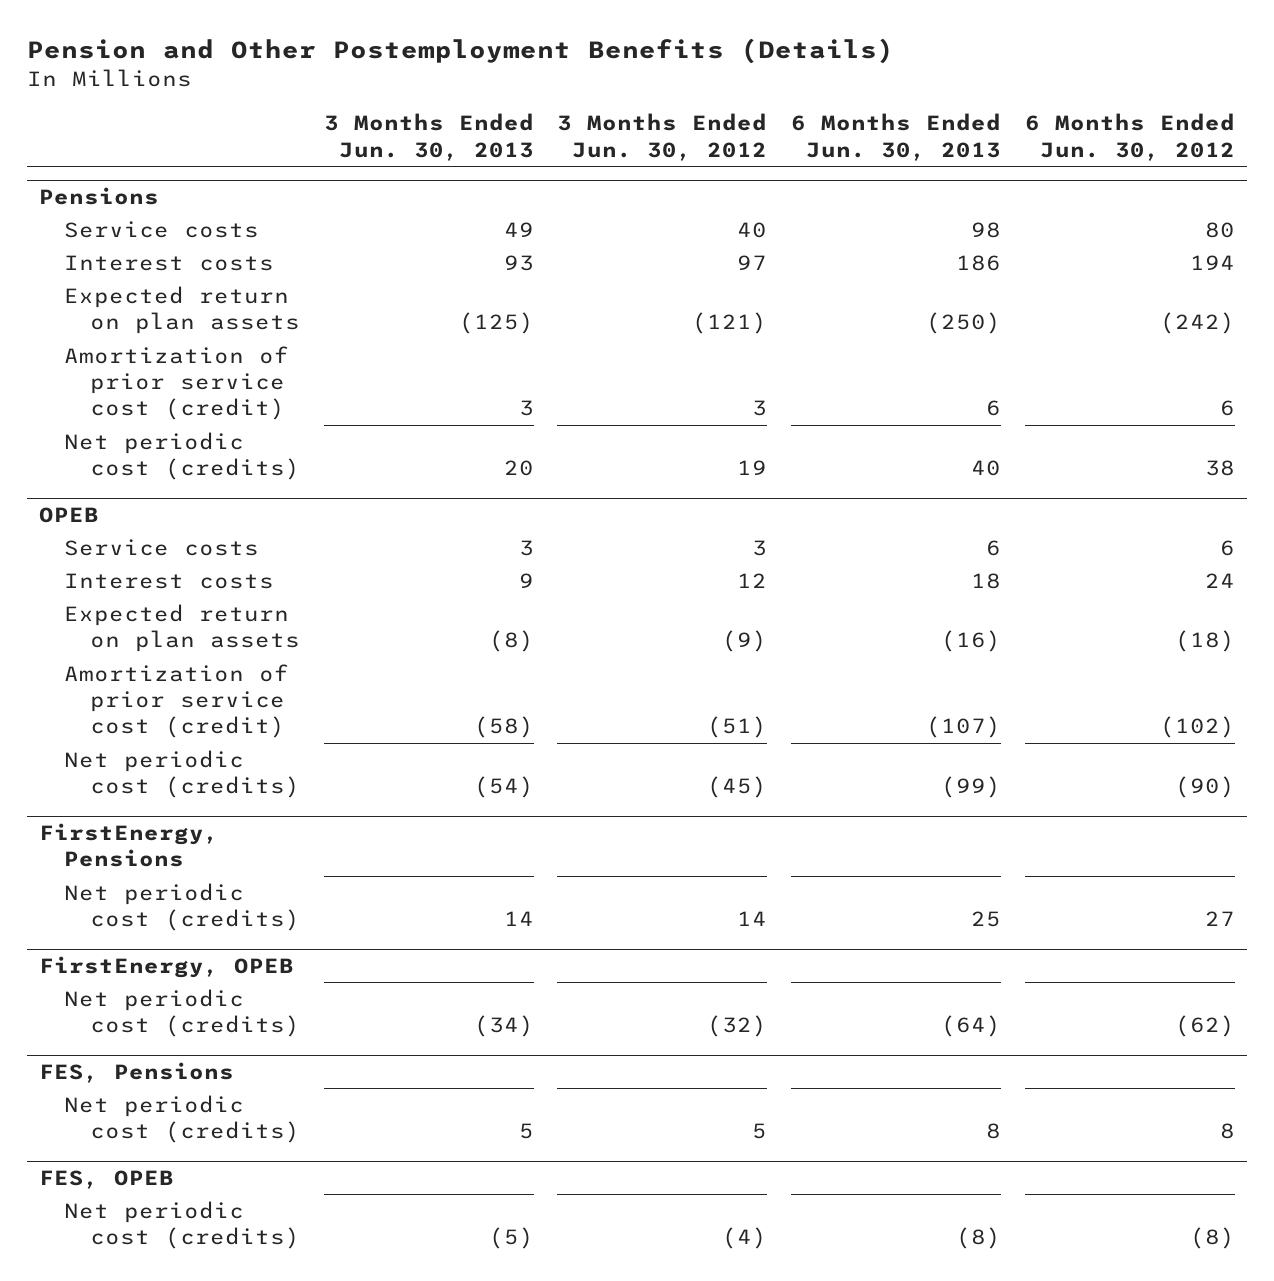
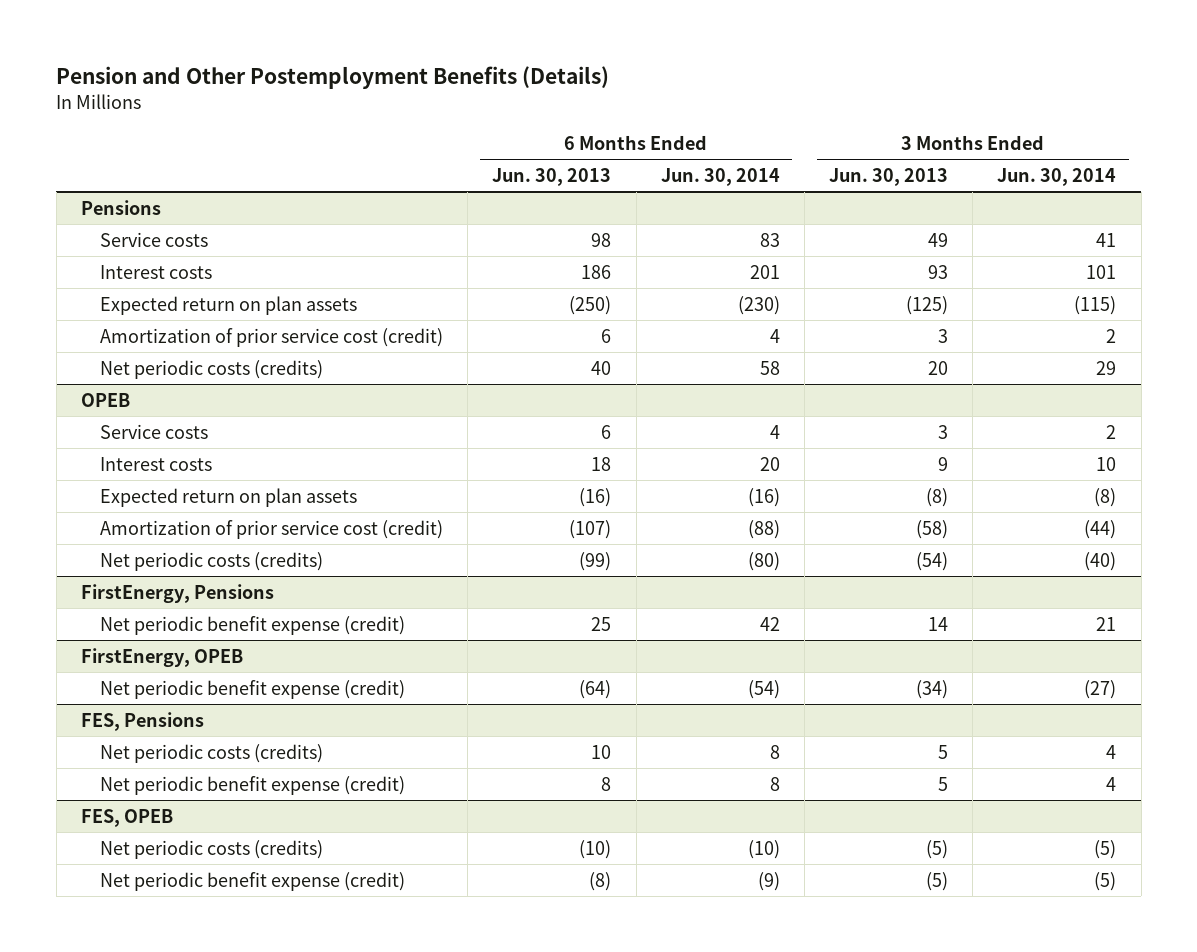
[557,113,768,161] 3 Months Ended Jun. 30, 2012 -> none
[1025,113,1236,161] 6 Months Ended Jun. 30, 2012 -> none
none -> [660,167,780,186] Jun. 30, 2014
none -> [997,167,1117,186] Jun. 30, 2014
[64,431,300,481] Net periodic cost (credits) -> [99,359,323,379] Net periodic costs (credits)
[64,749,300,799] Net periodic cost (credits) -> [99,551,323,571] Net periodic costs (credits)
[64,882,300,932] Net periodic cost (credits) -> [99,615,405,635] Net periodic benefit expense (credit)
[64,988,300,1038] Net periodic cost (credits) -> [99,679,405,699] Net periodic benefit expense (credit)
[64,1094,300,1144] Net periodic cost (credits) -> [99,743,323,763] Net periodic costs (credits)
[986,1123,1002,1140] 8 -> [591,744,612,759] 10
none -> [99,775,405,795] Net periodic benefit expense (credit)
[64,1200,300,1250] Net periodic cost (credits) -> [99,839,323,859] Net periodic costs (credits)
[956,1227,1002,1250] (8) -> [579,839,612,859] (10)
none -> [99,871,405,891] Net periodic benefit expense (credit)

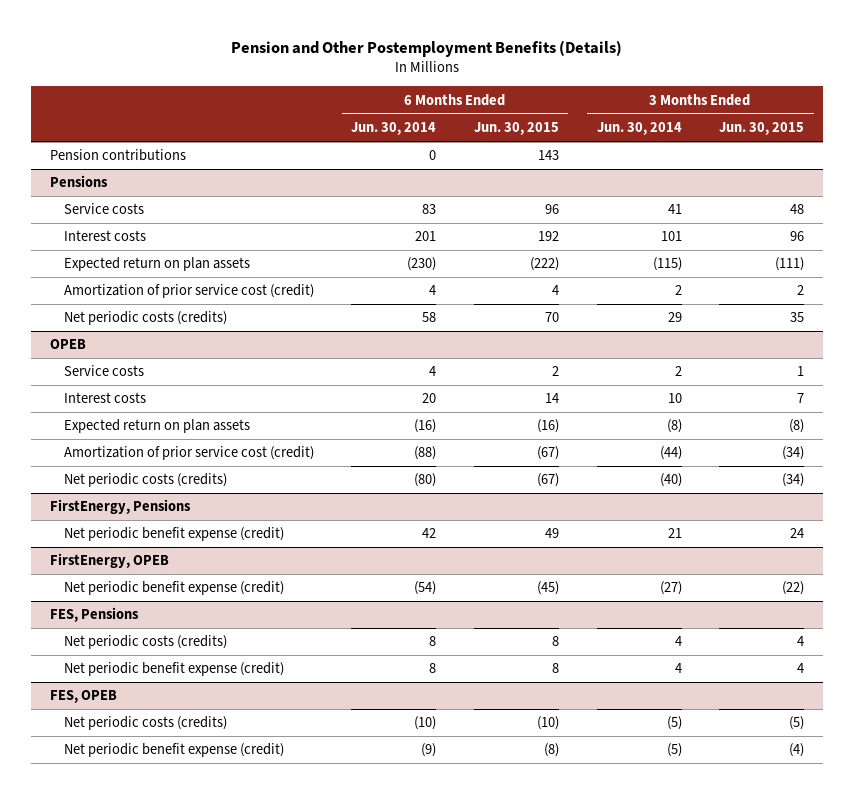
[492,167,612,186] Jun. 30, 2013 -> none
[829,167,949,186] Jun. 30, 2013 -> none
none -> [473,122,559,136] Jun. 30, 2015
none -> [719,122,805,136] Jun. 30, 2015
none -> [49,149,186,162] Pension contributions

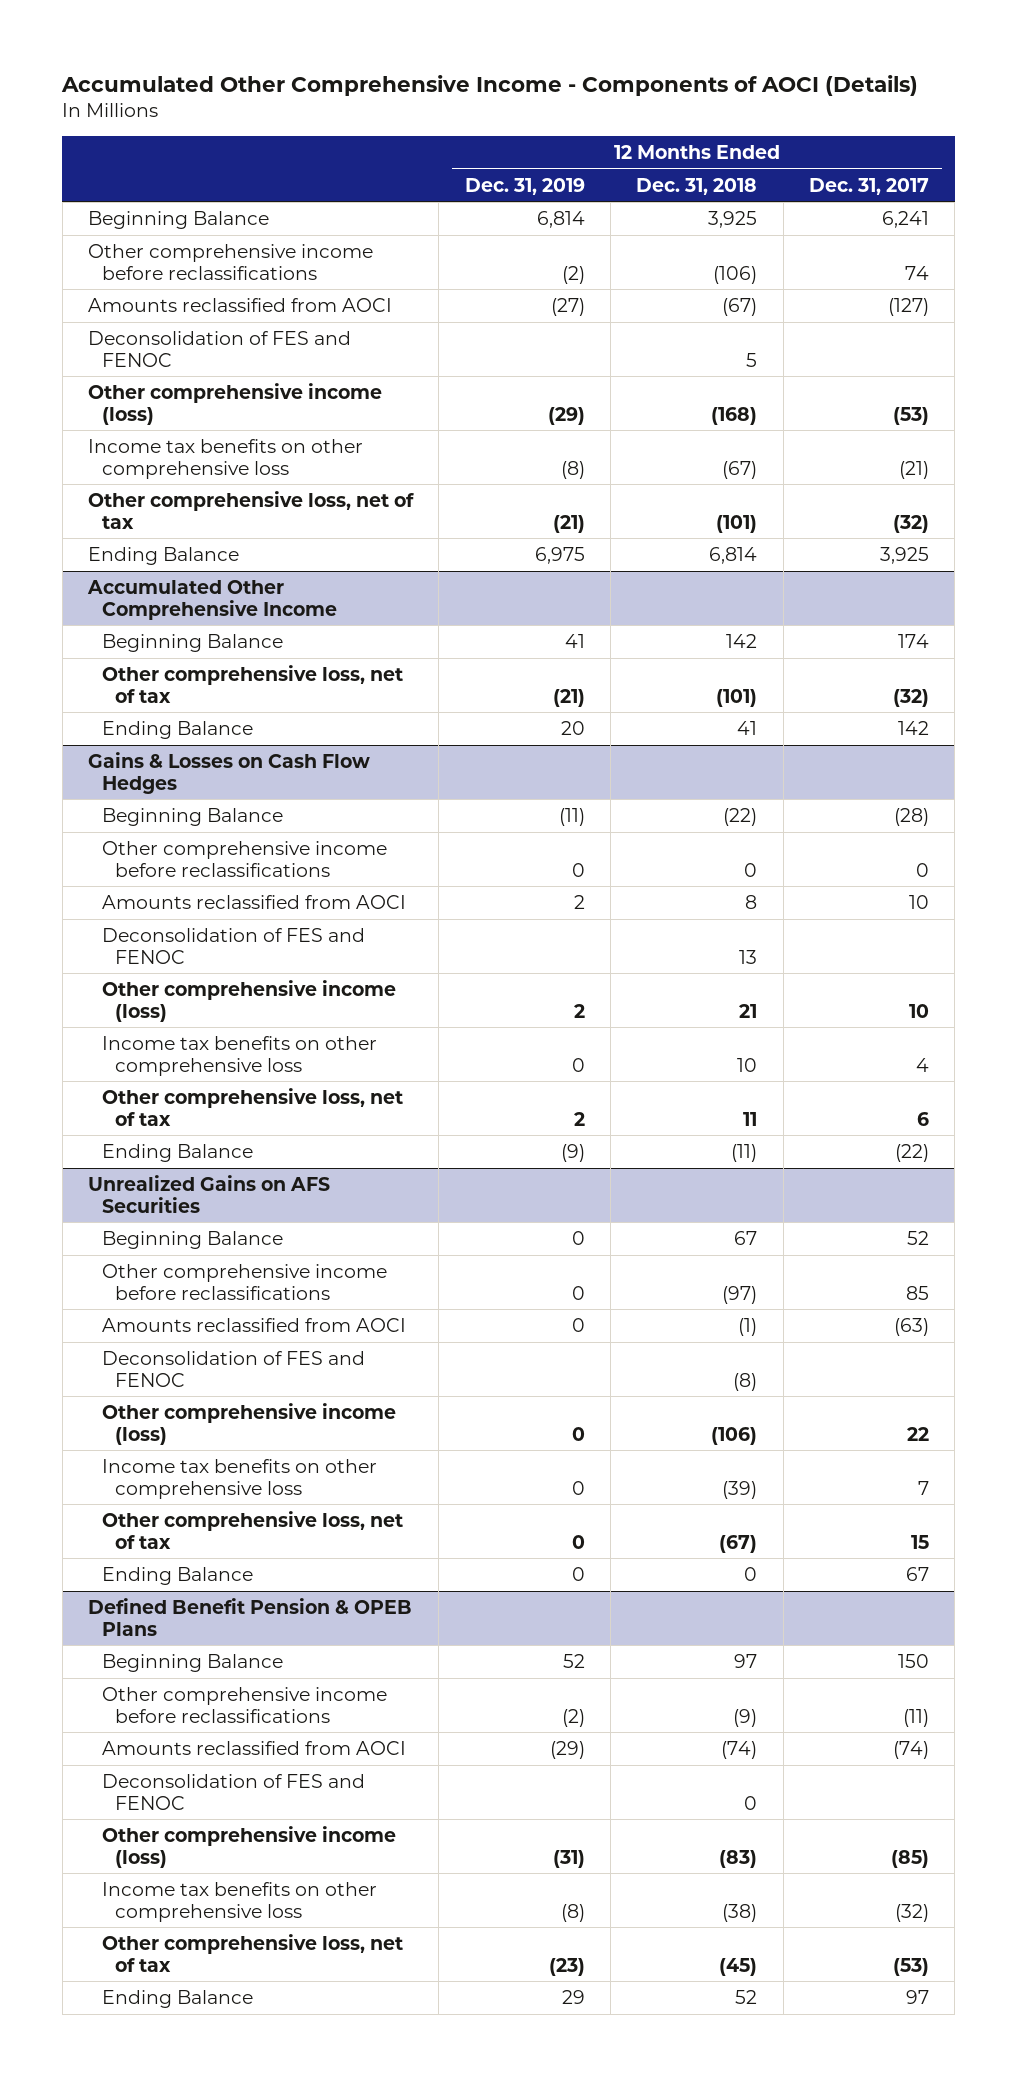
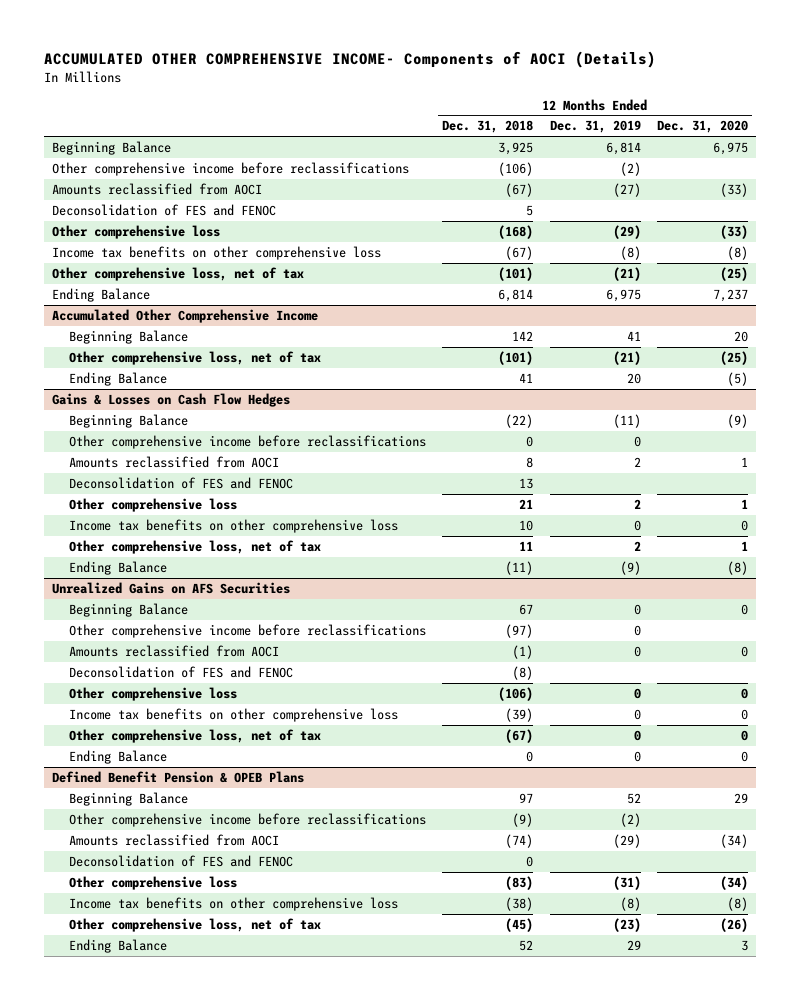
[61,74,919,96] Accumulated Other Comprehensive Income - Components of AOCI (Details) -> [43,50,656,68] ACCUMULATED OTHER COMPREHENSIVE INCOME- Components of AOCI (Details)
[808,177,929,195] Dec. 31, 2017 -> none
none -> [656,120,748,134] Dec. 31, 2020
[88,382,383,425] Other comprehensive income (loss) -> [51,224,220,239] Other comprehensive loss
[101,979,396,1022] Other comprehensive income (loss) -> [69,497,238,512] Other comprehensive loss
[101,1402,396,1445] Other comprehensive income (loss) -> [69,686,238,701] Other comprehensive loss
[101,1825,396,1868] Other comprehensive income (loss) -> [69,875,238,890] Other comprehensive loss

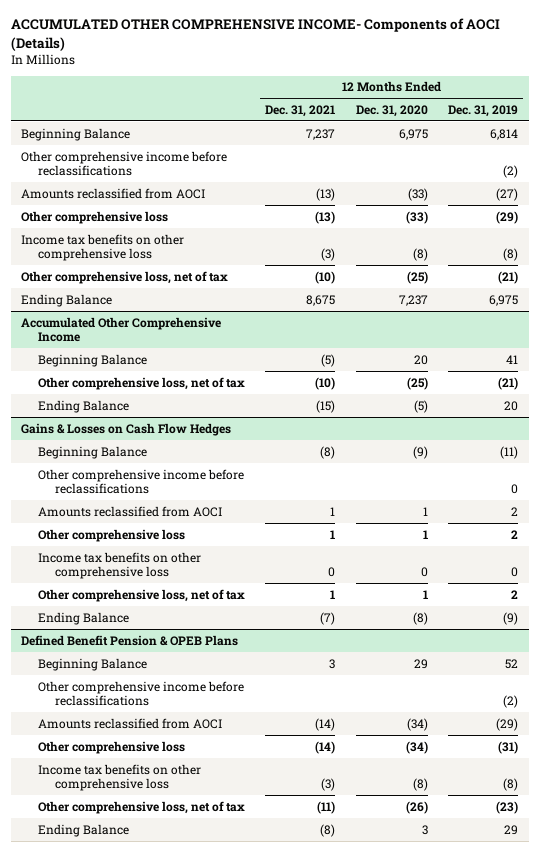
[442,120,534,134] Dec. 31, 2018 -> none
none -> [265,104,336,117] Dec. 31, 2021
[51,203,276,216] Deconsolidation of FES and FENOC -> none
[69,476,294,489] Deconsolidation of FES and FENOC -> none
[51,581,290,594] Unrealized Gains on AFS Securities -> none
[69,602,189,617] Beginning Balance -> none
[69,623,427,638] Other comprehensive income before reclassifications -> none
[69,644,280,657] Amounts reclassified from AOCI -> none
[69,665,294,678] Deconsolidation of FES and FENOC -> none
[69,686,238,701] Other comprehensive loss -> none
[69,707,399,722] Income tax benefits on other comprehensive loss -> none
[69,728,322,743] Other comprehensive loss, net of tax -> none
[69,749,168,764] Ending Balance -> none
[69,854,294,867] Deconsolidation of FES and FENOC -> none

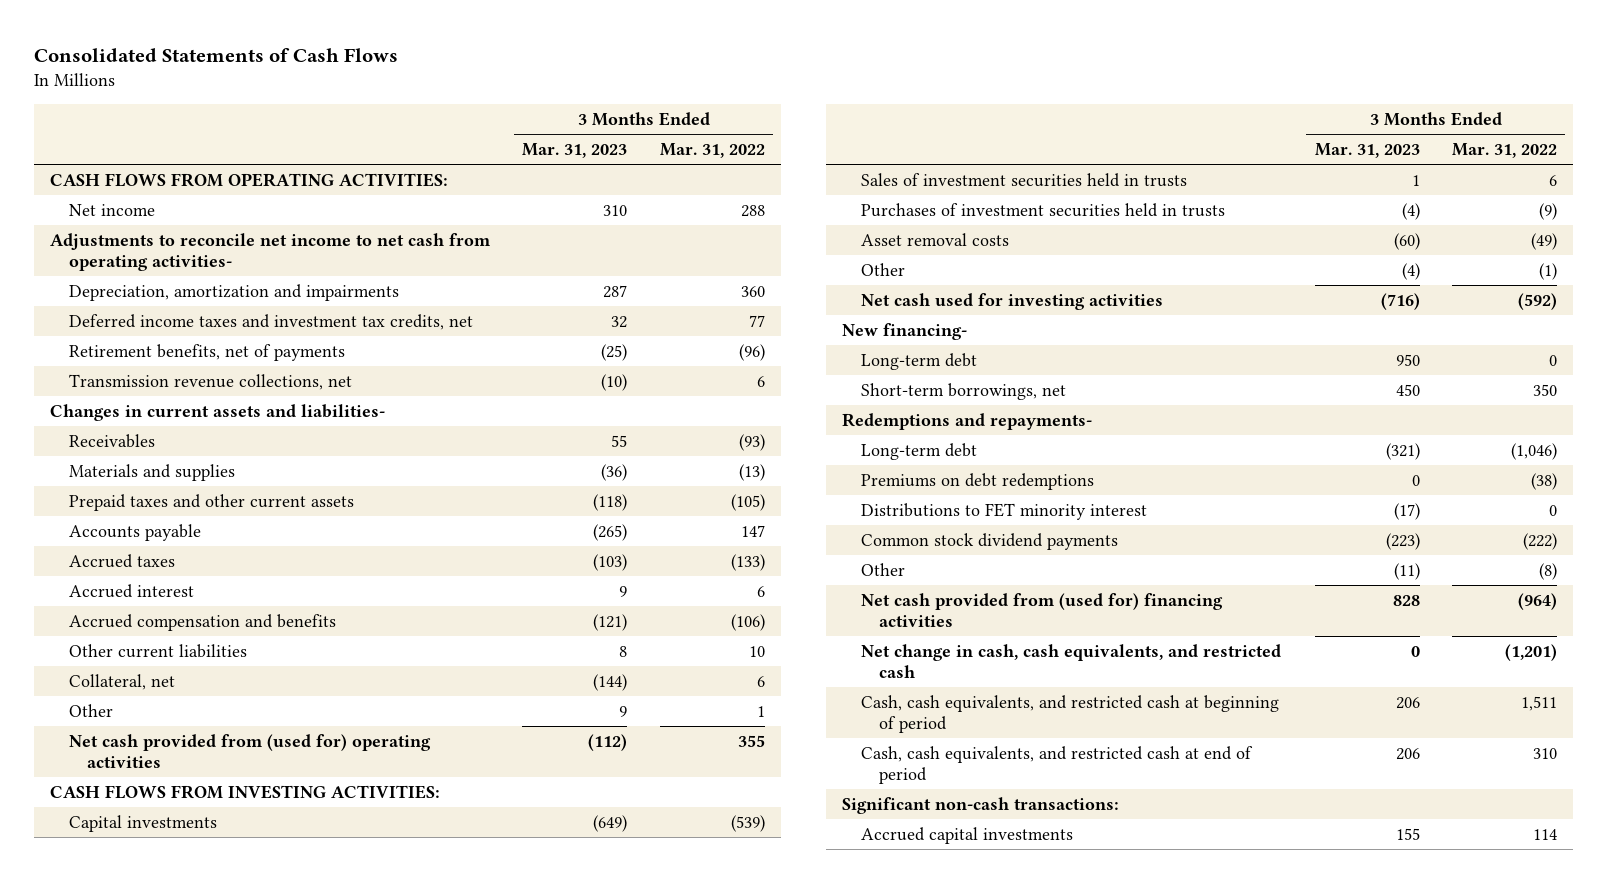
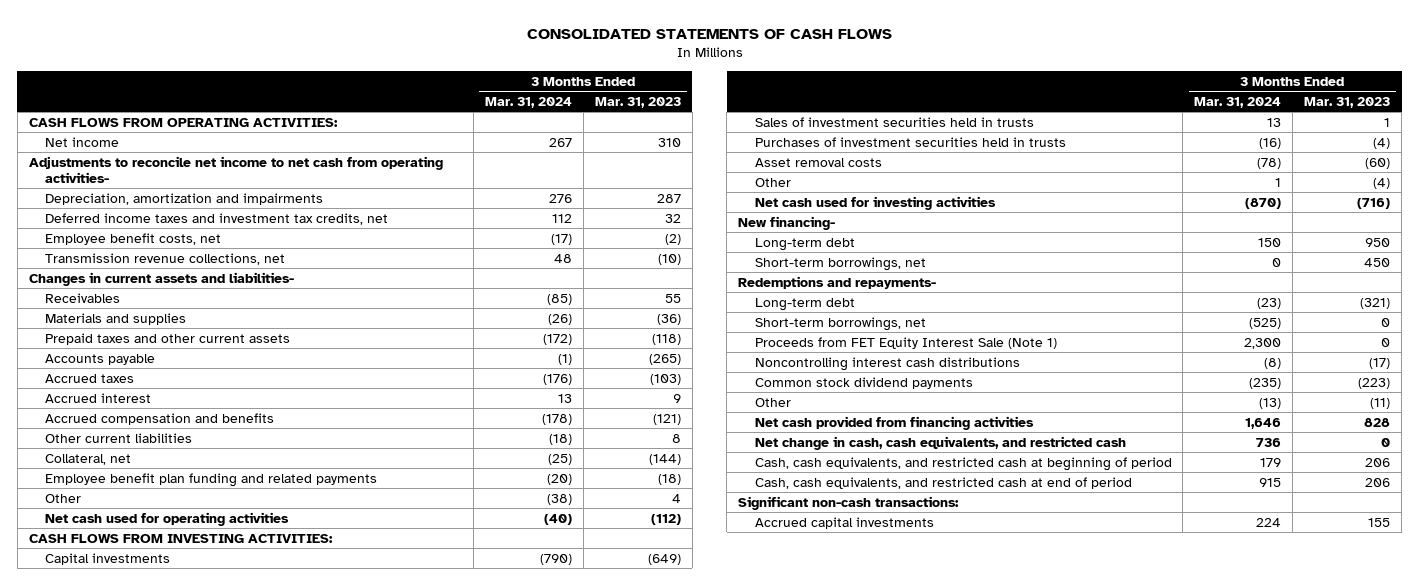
[34,48,399,63] Consolidated Statements of Cash Flows -> [526,28,892,39] CONSOLIDATED STATEMENTS OF CASH FLOWS
[659,143,765,159] Mar. 31, 2022 -> none
none -> [485,96,573,108] Mar. 31, 2024
[68,343,345,361] Retirement benefits, net of payments -> [45,232,222,245] Employee benefit costs, net
[601,343,628,361] (25) -> [665,233,682,245] (2)
none -> [45,472,378,487] Employee benefit plan funding and related payments
[619,705,628,717] 9 -> [672,493,682,503] 4
[68,733,431,768] Net cash provided from (used for) operating activities -> [45,511,290,526] Net cash used for operating activities
[860,472,1094,490] Premiums on debt redemptions -> none
none -> [754,316,926,331] Short-term borrowings, net
none -> [754,336,1057,349] Proceeds from FET Equity Interest Sale (Note 1)
[860,502,1147,520] Distributions to FET minority interest -> [754,356,1020,371] Noncontrolling interest cash distributions
[860,592,1223,627] Net cash provided from (used for) financing activities -> [754,415,1034,430] Net cash provided from financing activities

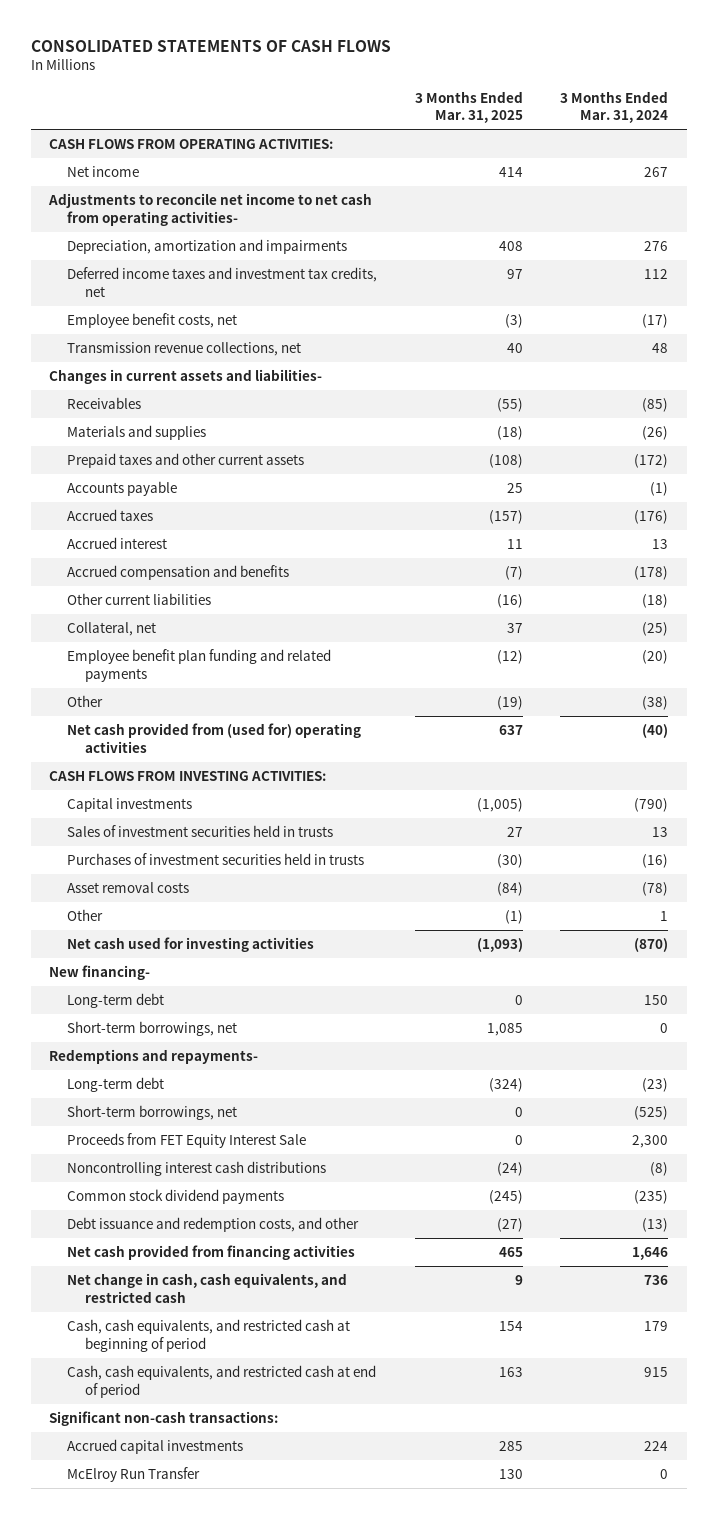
[595,96,682,108] Mar. 31, 2023 -> none
none -> [414,90,523,124] 3 Months Ended Mar. 31, 2025
[45,511,290,526] Net cash used for operating activities -> [67,722,362,753] Net cash provided from (used for) operating activities
[754,336,1057,349] Proceeds from FET Equity Interest Sale (Note 1) -> [67,1132,307,1148] Proceeds from FET Equity Interest Sale
[754,397,791,407] Other -> [67,1216,360,1232] Debt issuance and redemption costs, and other
none -> [67,1466,201,1482] McElroy Run Transfer

